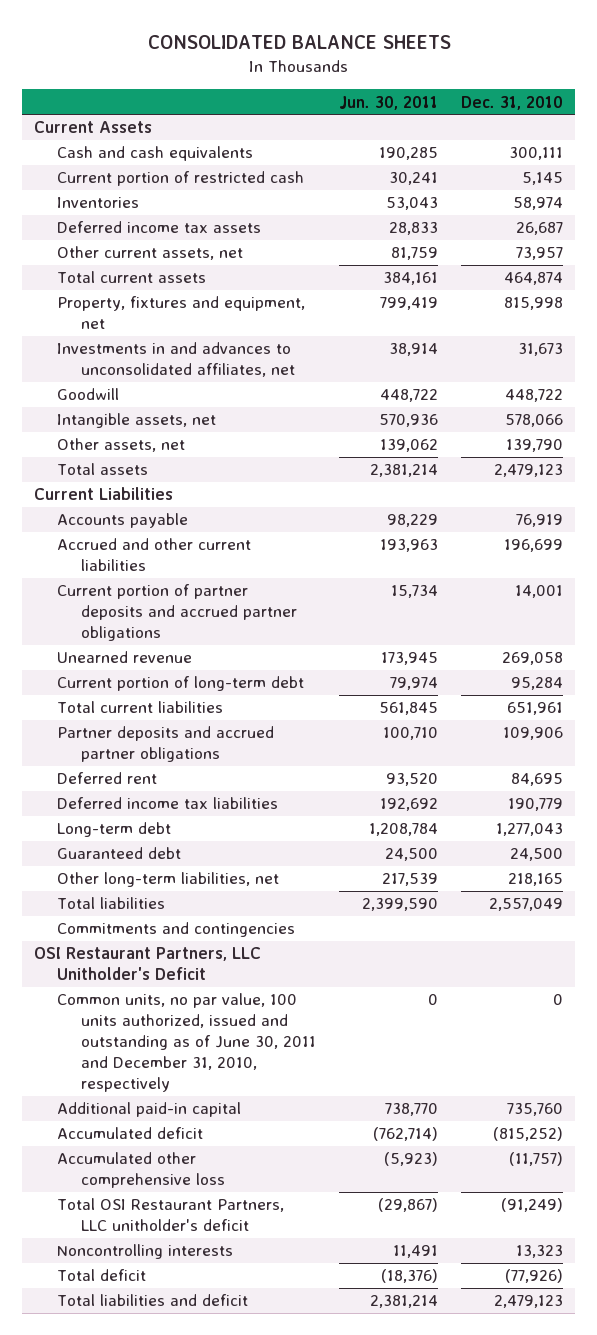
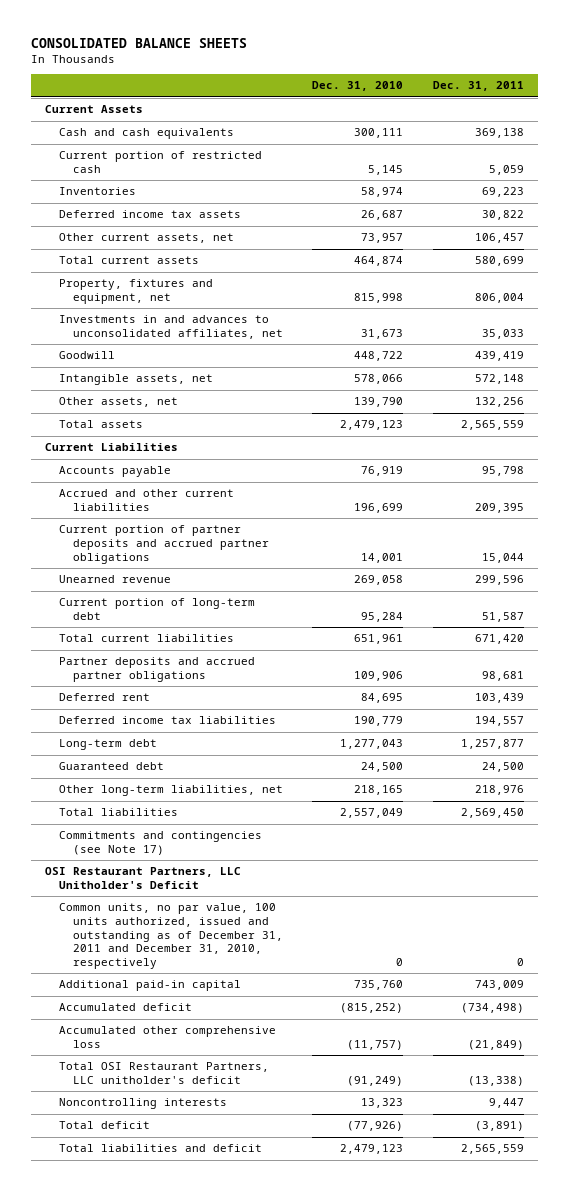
[339,95,439,110] Jun. 30, 2011 -> none
none -> [432,81,524,92] Dec. 31, 2011
[57,922,296,938] Commitments and contingencies -> [59,831,263,856] Commitments and contingencies (see Note 17)
[57,993,316,1092] Common units, no par value, 100 units authorized, issued and outstanding as of June 30, 2011 and December 31, 2010, respectively -> [59,903,284,970] Common units, no par value, 100 units authorized, issued and outstanding as of December 31, 2011 and December 31, 2010, respectively

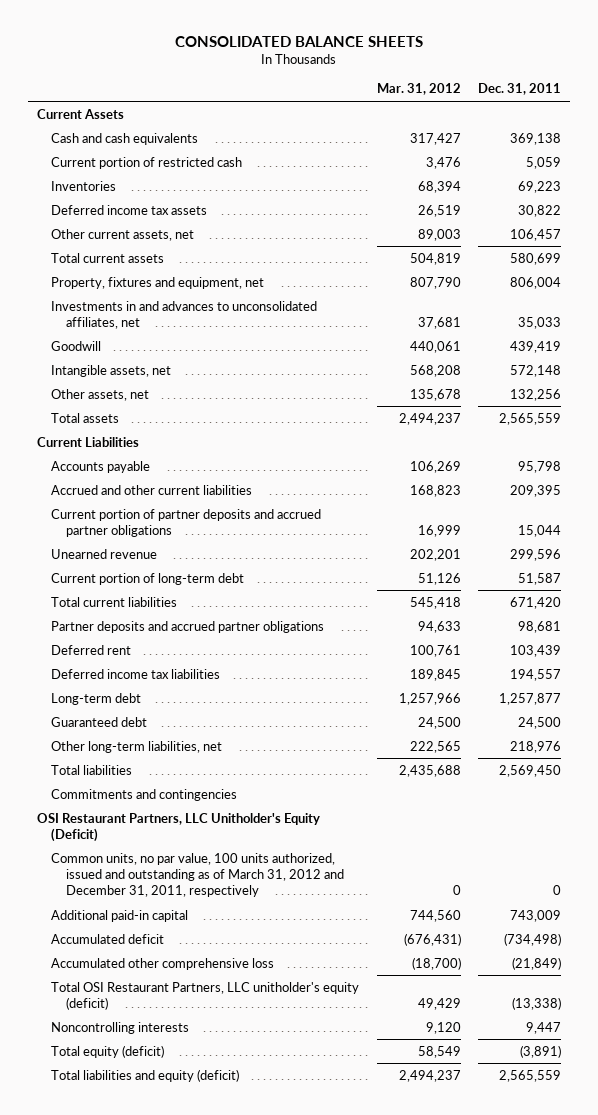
[312,81,404,92] Dec. 31, 2010 -> none
none -> [376,83,461,96] Mar. 31, 2012
[59,831,263,856] Commitments and contingencies (see Note 17) -> [51,788,238,801] Commitments and contingencies
[45,867,242,890] OSI Restaurant Partners, LLC Unitholder's Deficit -> [36,812,320,842] OSI Restaurant Partners, LLC Unitholder's Equity (Deficit)
[59,903,284,970] Common units, no par value, 100 units authorized, issued and outstanding as of December 31, 2011 and December 31, 2010, respectively -> [51,852,345,897] Common units, no par value, 100 units authorized, issued and outstanding as of March 31, 2012 and December 31, 2011, respectively
[59,1062,270,1085] Total OSI Restaurant Partners, LLC unitholder's deficit -> [51,981,360,1010] Total OSI Restaurant Partners, LLC unitholder's equity (deficit)
[59,1121,151,1130] Total deficit -> [51,1044,165,1058] Total equity (deficit)
[59,1144,263,1153] Total liabilities and deficit -> [51,1068,240,1082] Total liabilities and equity (deficit)

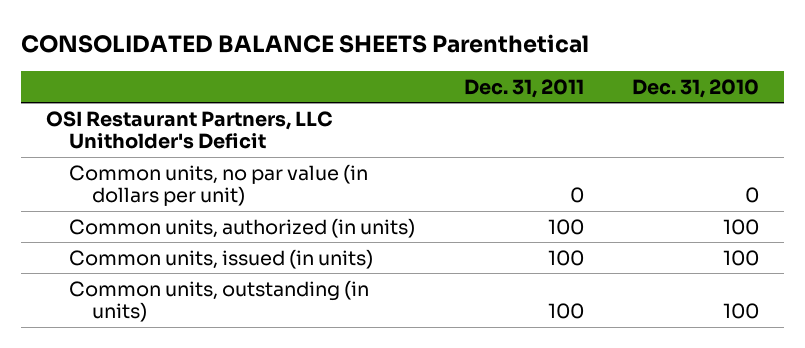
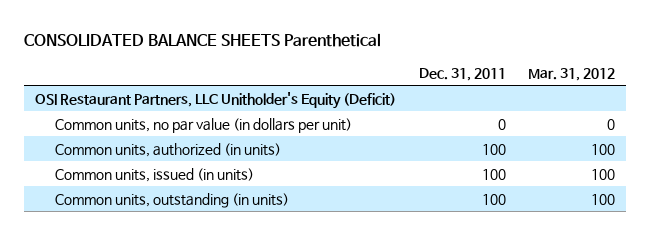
[632,78,760,98] Dec. 31, 2010 -> none
none -> [528,67,616,81] Mar. 31, 2012
[45,110,333,150] OSI Restaurant Partners, LLC Unitholder's Deficit -> [35,91,397,109] OSI Restaurant Partners, LLC Unitholder's Equity (Deficit)

